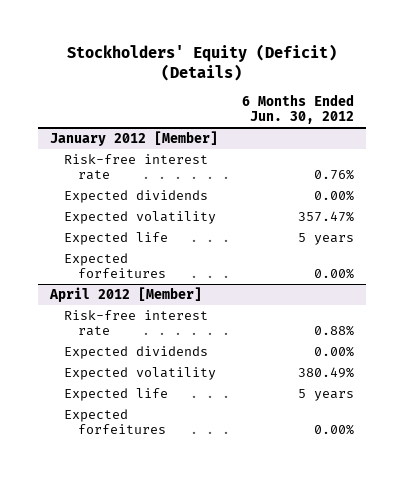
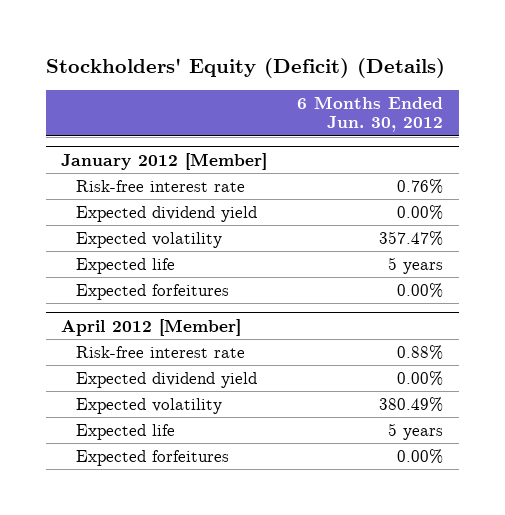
[63,189,208,203] Expected dividends -> [76,205,258,222] Expected dividend yield
[63,345,208,359] Expected dividends -> [76,371,258,388] Expected dividend yield

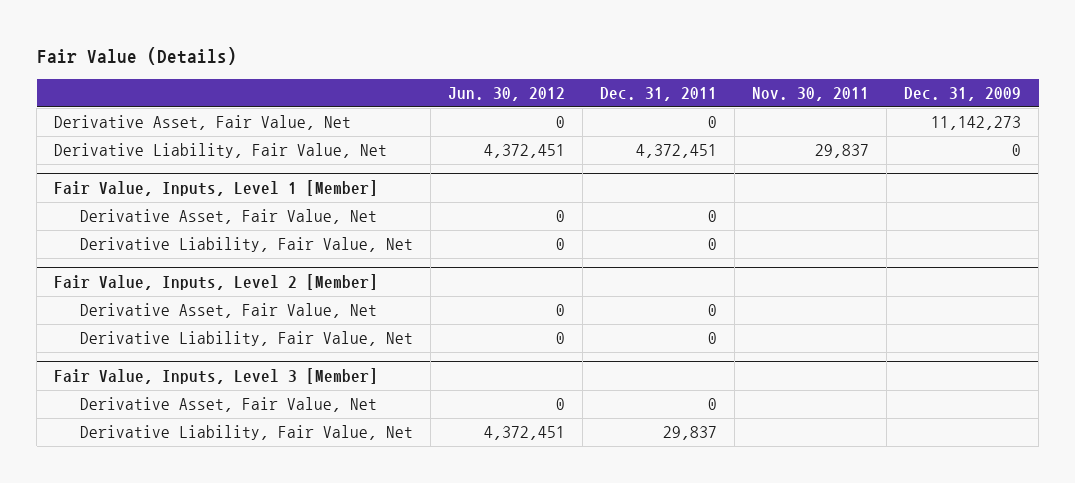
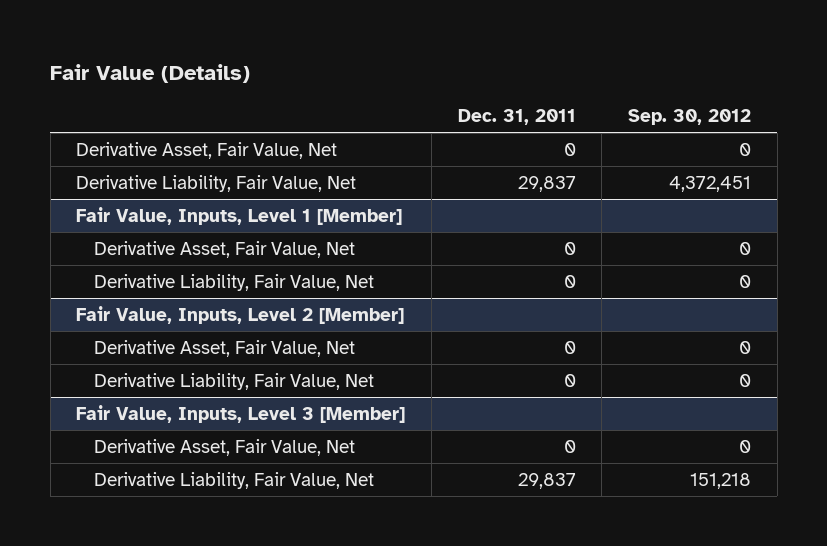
[447,86,565,101] Jun. 30, 2012 -> none
[751,86,869,101] Nov. 30, 2011 -> none
[904,86,1022,101] Dec. 31, 2009 -> none
none -> [628,109,752,126] Sep. 30, 2012
[635,144,717,159] 4,372,451 -> [517,176,576,193] 29,837

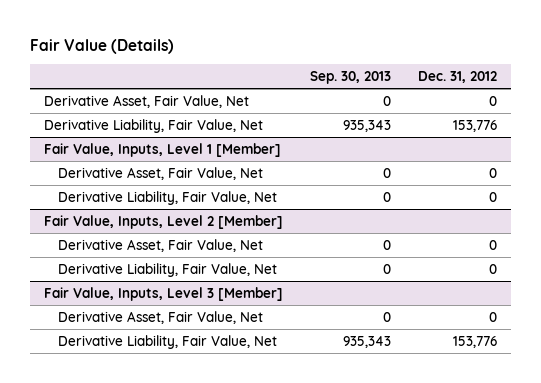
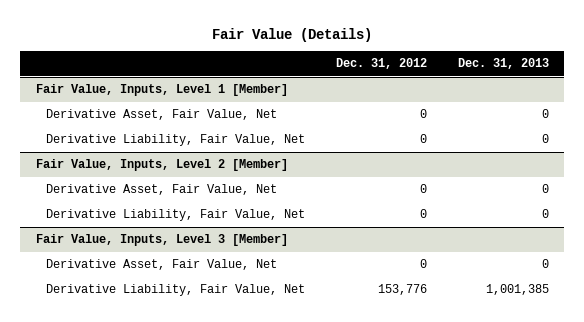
[309,70,391,84] Sep. 30, 2013 -> none
none -> [457,58,549,70] Dec. 31, 2013
[43,94,249,108] Derivative Asset, Fair Value, Net -> none
[43,118,263,133] Derivative Liability, Fair Value, Net -> none

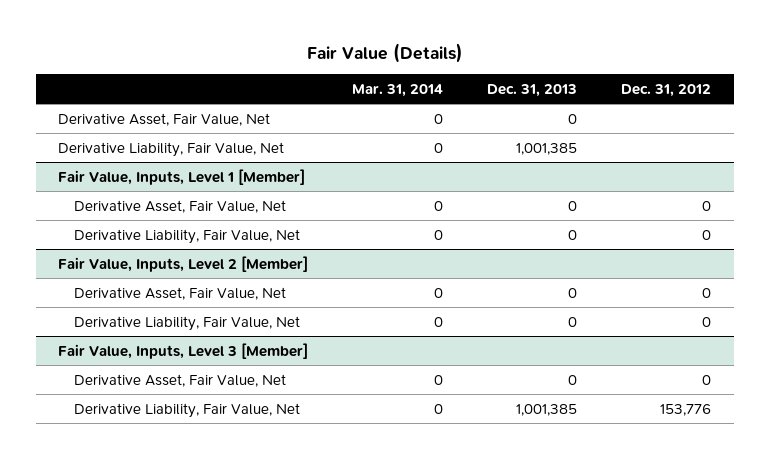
none -> [352,83,444,97] Mar. 31, 2014
none -> [57,112,270,126] Derivative Asset, Fair Value, Net
none -> [57,141,284,157] Derivative Liability, Fair Value, Net

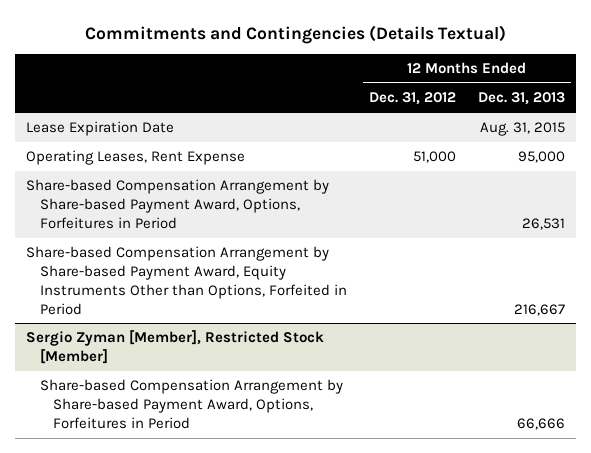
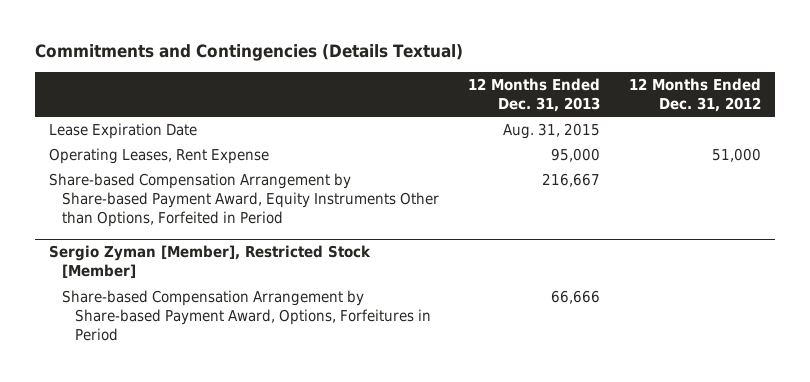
[26,179,330,229] Share-based Compensation Arrangement by Share-based Payment Award, Options, Forfeitures in Period -> none

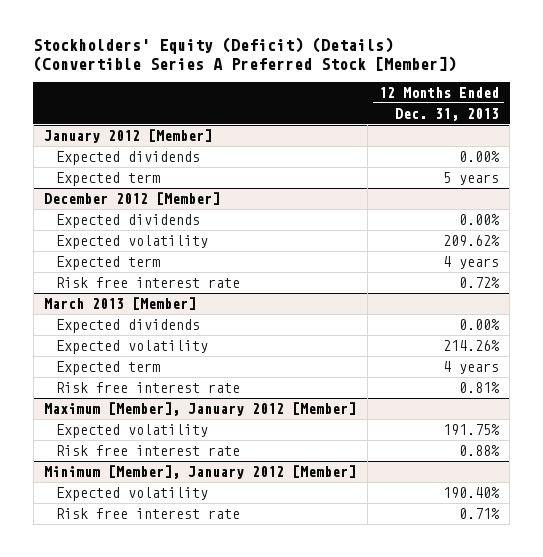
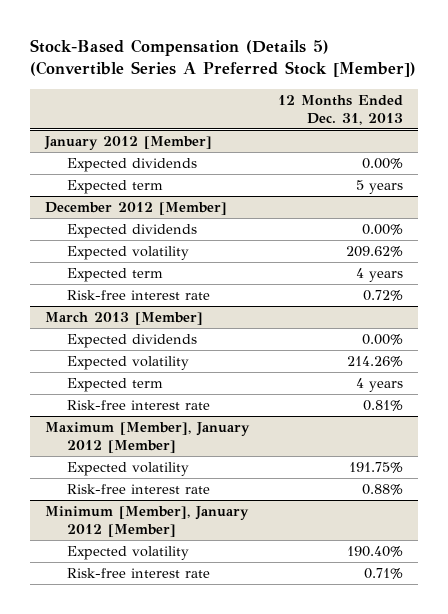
[33,37,457,72] Stockholders' Equity (Deficit) (Details) (Convertible Series A Preferred Stock [Member]) -> [29,39,416,78] Stock-Based Compensation (Details 5) (Convertible Series A Preferred Stock [Member])
[56,277,241,289] Risk free interest rate -> [66,290,210,301] Risk-free interest rate
[56,382,241,394] Risk free interest rate -> [66,400,210,411] Risk-free interest rate
[56,445,241,457] Risk free interest rate -> [66,484,210,495] Risk-free interest rate
[56,508,241,520] Risk free interest rate -> [66,568,210,579] Risk-free interest rate

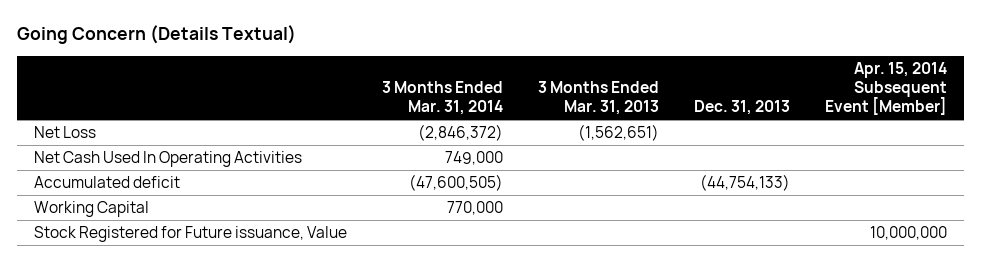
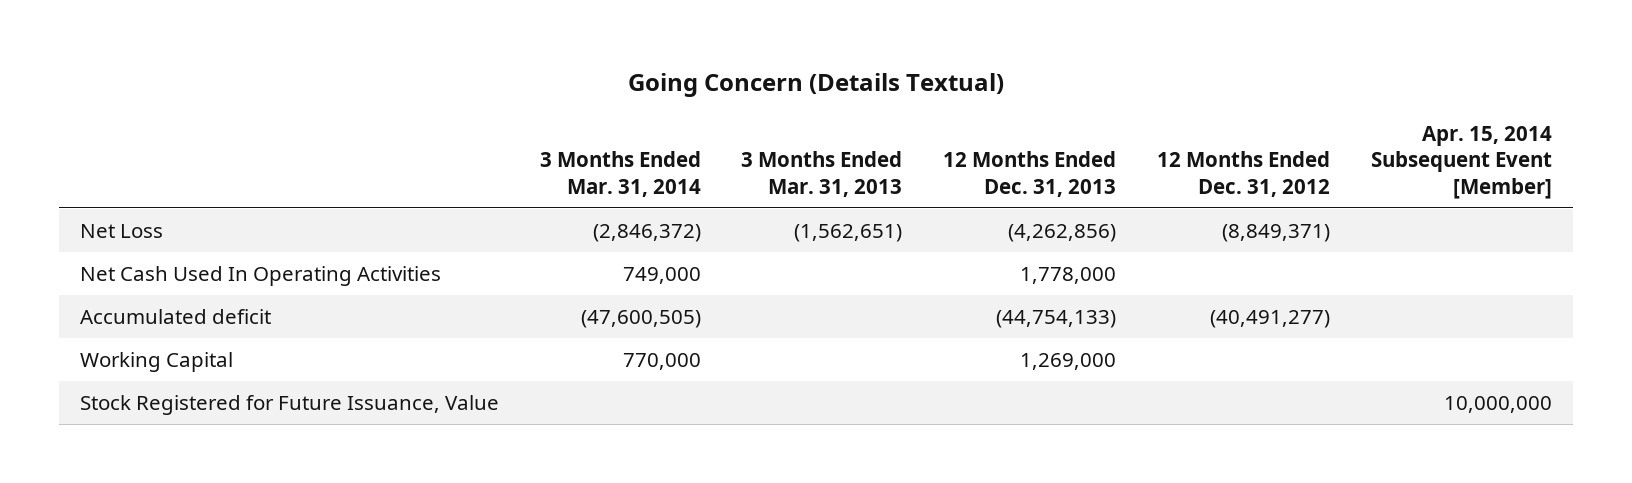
[694,100,791,116] Dec. 31, 2013 -> none
none -> [943,151,1117,197] 12 Months Ended Dec. 31, 2013
none -> [1157,151,1331,197] 12 Months Ended Dec. 31, 2012
[34,225,348,242] Stock Registered for Future issuance, Value -> [79,394,499,415] Stock Registered for Future Issuance, Value

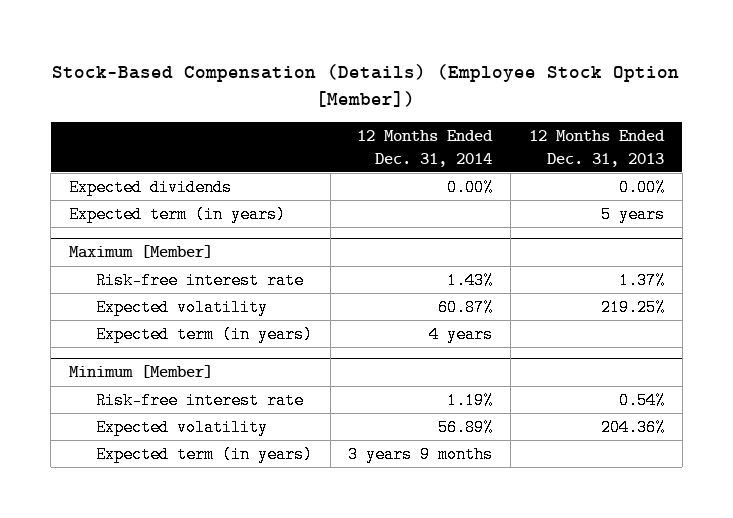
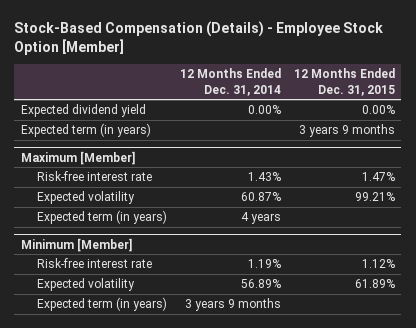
[52,63,680,107] Stock-Based Compensation (Details) (Employee Stock Option [Member]) -> [14,21,384,55] Stock-Based Compensation (Details) - Employee Stock Option [Member]
[528,130,665,167] 12 Months Ended Dec. 31, 2013 -> none
none -> [294,68,396,96] 12 Months Ended Dec. 31, 2015
[68,178,232,196] Expected dividends -> [20,104,146,118] Expected dividend yield

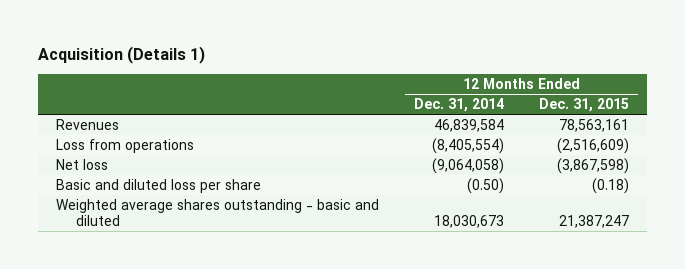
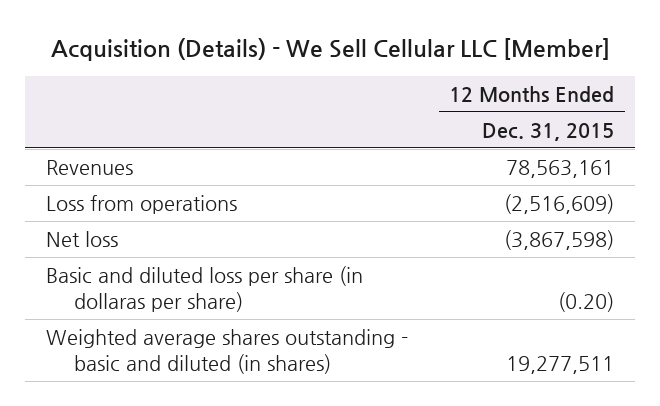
[38,46,206,65] Acquisition (Details 1) -> [50,37,610,61] Acquisition (Details) - We Sell Cellular LLC [Member]
[414,98,505,113] Dec. 31, 2014 -> none
[56,179,262,194] Basic and diluted loss per share -> [45,265,363,312] Basic and diluted loss per share (in dollaras per share)
[592,178,630,195] (0.18) -> [558,291,615,312] (0.20)
[56,199,380,227] Weighted average shares outstanding - basic and diluted -> [45,328,408,374] Weighted average shares outstanding - basic and diluted (in shares)
[559,215,630,229] 21,387,247 -> [506,355,615,374] 19,277,511

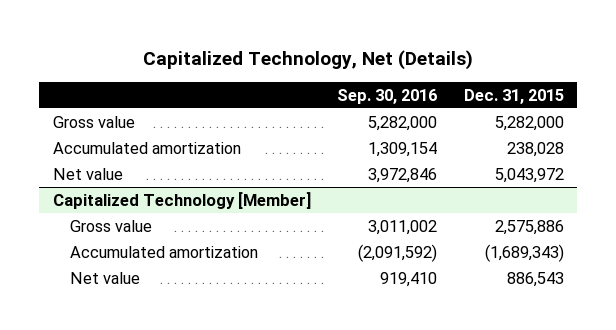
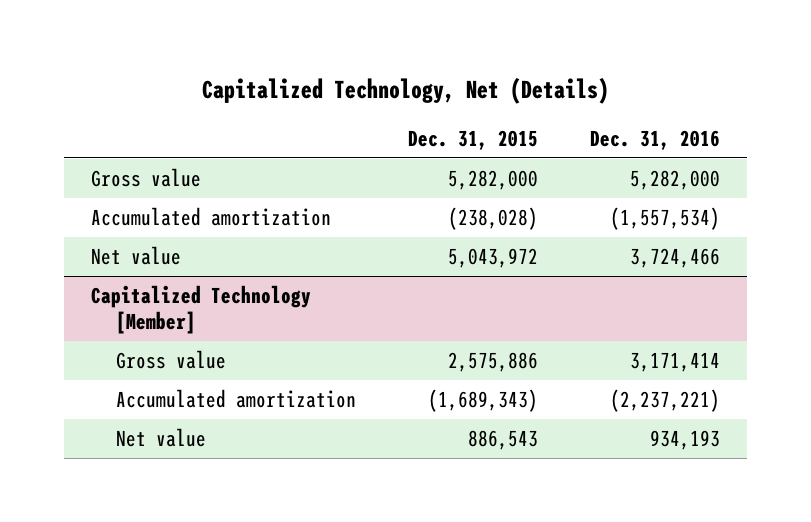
[337,88,438,104] Sep. 30, 2016 -> none
none -> [590,129,721,150] Dec. 31, 2016
[506,141,564,157] 238,028 -> [448,206,539,230] (238,028)

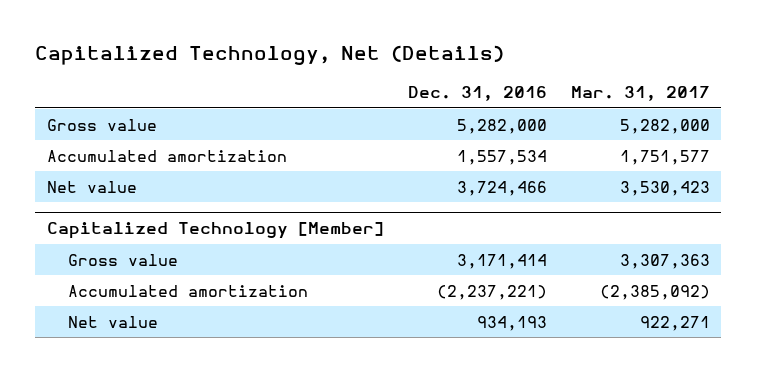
[408,129,539,150] Dec. 31, 2015 -> none
none -> [570,86,710,102] Mar. 31, 2017
[610,206,721,230] (1,557,534) -> [456,149,547,165] 1,557,534

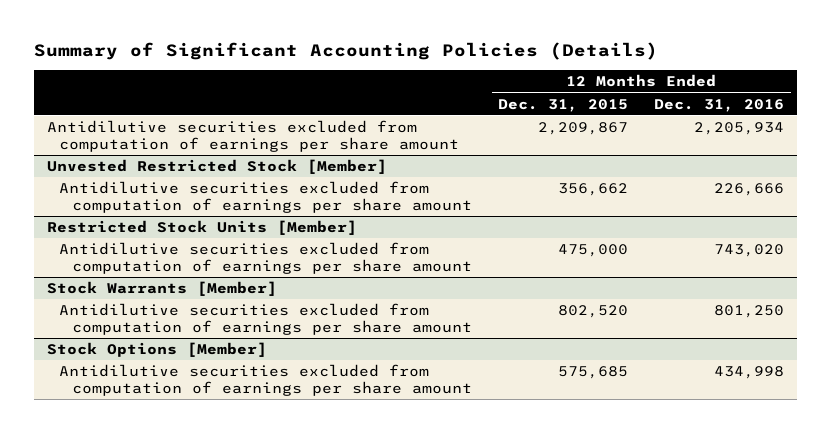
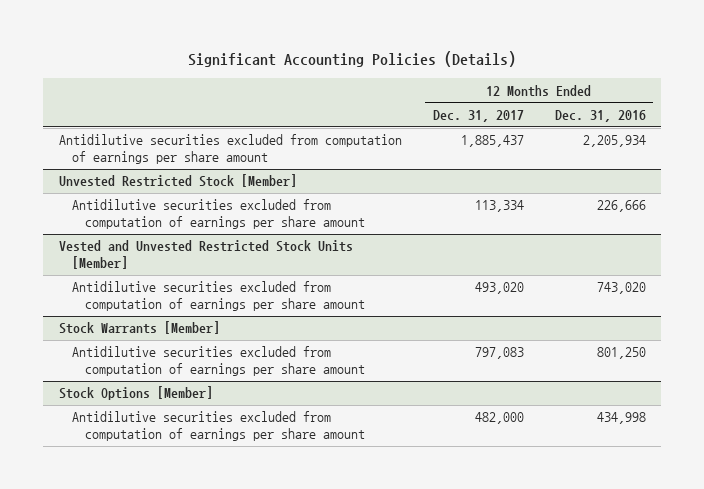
[33,41,658,60] Summary of Significant Accounting Policies (Details) -> [188,51,517,68] Significant Accounting Policies (Details)
[498,98,629,112] Dec. 31, 2015 -> none
none -> [432,109,524,122] Dec. 31, 2017
[46,220,357,236] Restricted Stock Units [Member] -> [58,240,353,270] Vested and Unvested Restricted Stock Units [Member]

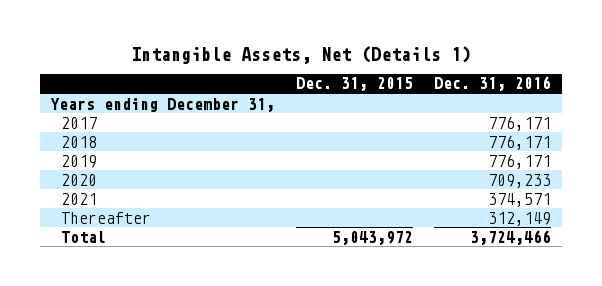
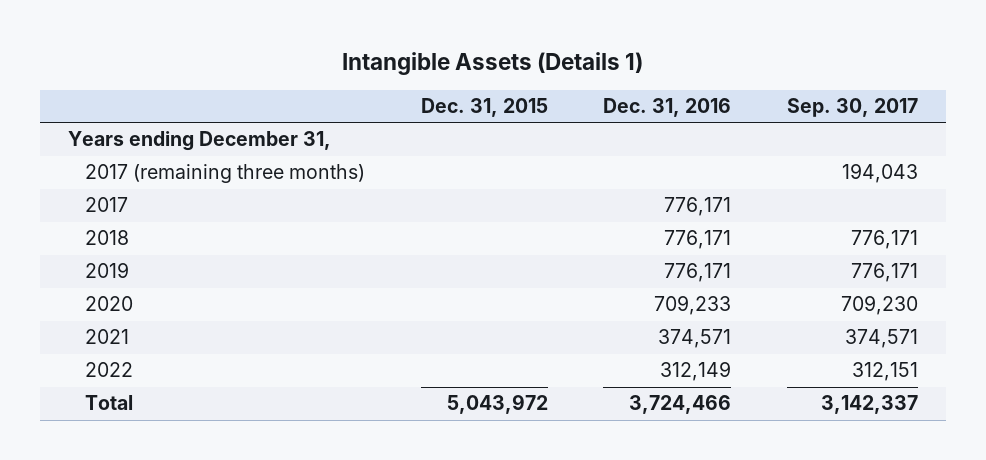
[130,45,471,64] Intangible Assets, Net (Details 1) -> [341,52,643,76] Intangible Assets (Details 1)
none -> [787,98,919,118] Sep. 30, 2017
none -> [85,164,366,184] 2017 (remaining three months)
[61,211,152,224] Thereafter -> [85,362,134,378] 2022

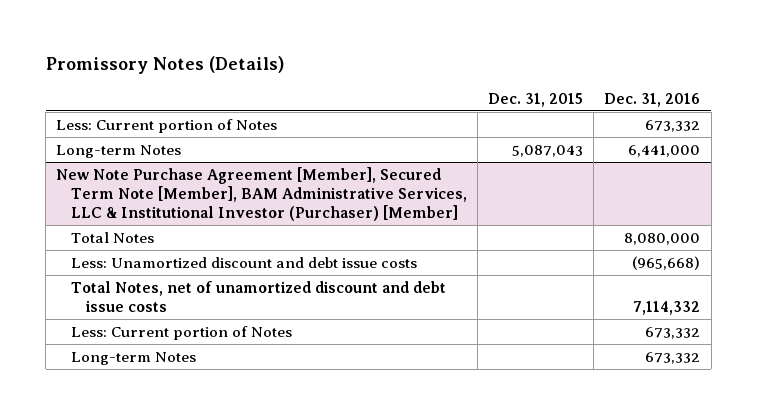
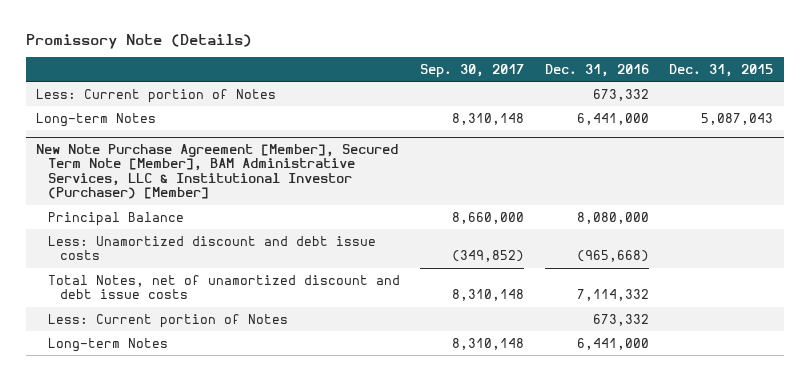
[45,56,284,75] Promissory Notes (Details) -> [25,33,252,49] Promissory Note (Details)
none -> [420,64,525,79] Sep. 30, 2017
[71,231,155,243] Total Notes -> [47,211,184,226] Principal Balance
[645,351,701,364] 673,332 -> [576,337,649,350] 6,441,000

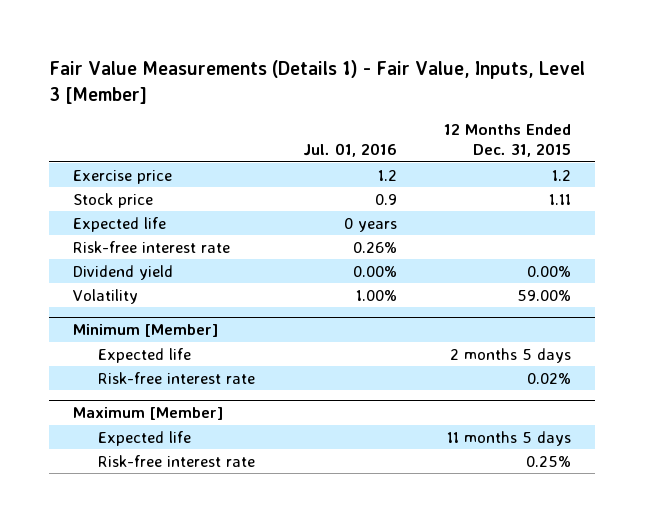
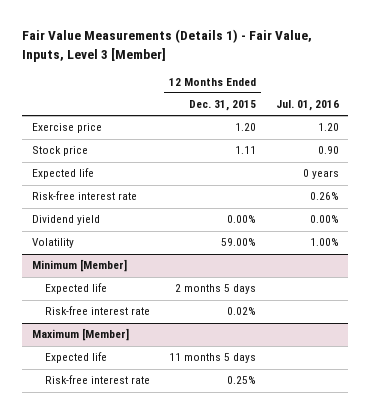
[377,169,397,181] 1.2 -> [317,123,339,132] 1.20
[552,169,572,181] 1.2 -> [235,123,257,132] 1.20
[374,193,397,205] 0.9 -> [317,146,339,155] 0.90

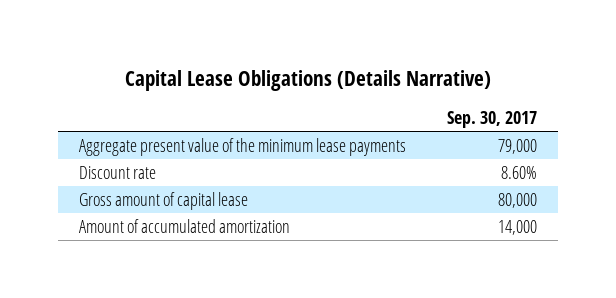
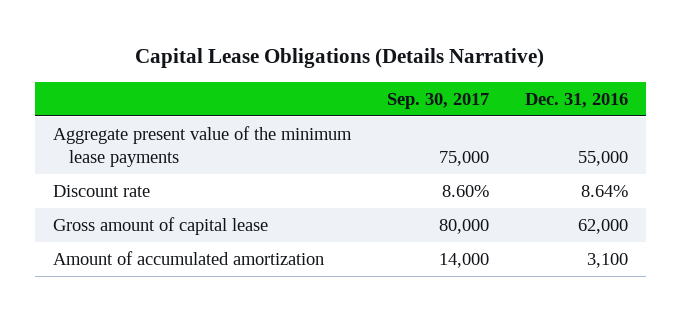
none -> [524,92,628,108] Dec. 31, 2016
[498,139,538,155] 79,000 -> [438,151,489,167] 75,000

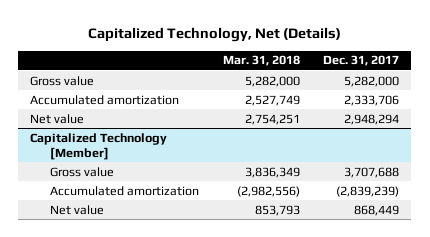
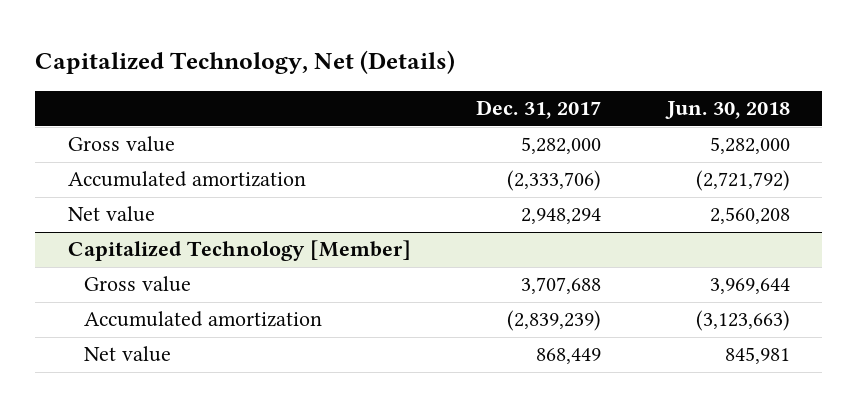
[222,55,300,67] Mar. 31, 2018 -> none
none -> [664,101,790,120] Jun. 30, 2018
[344,94,400,106] 2,333,706 -> [507,170,602,192] (2,333,706)

